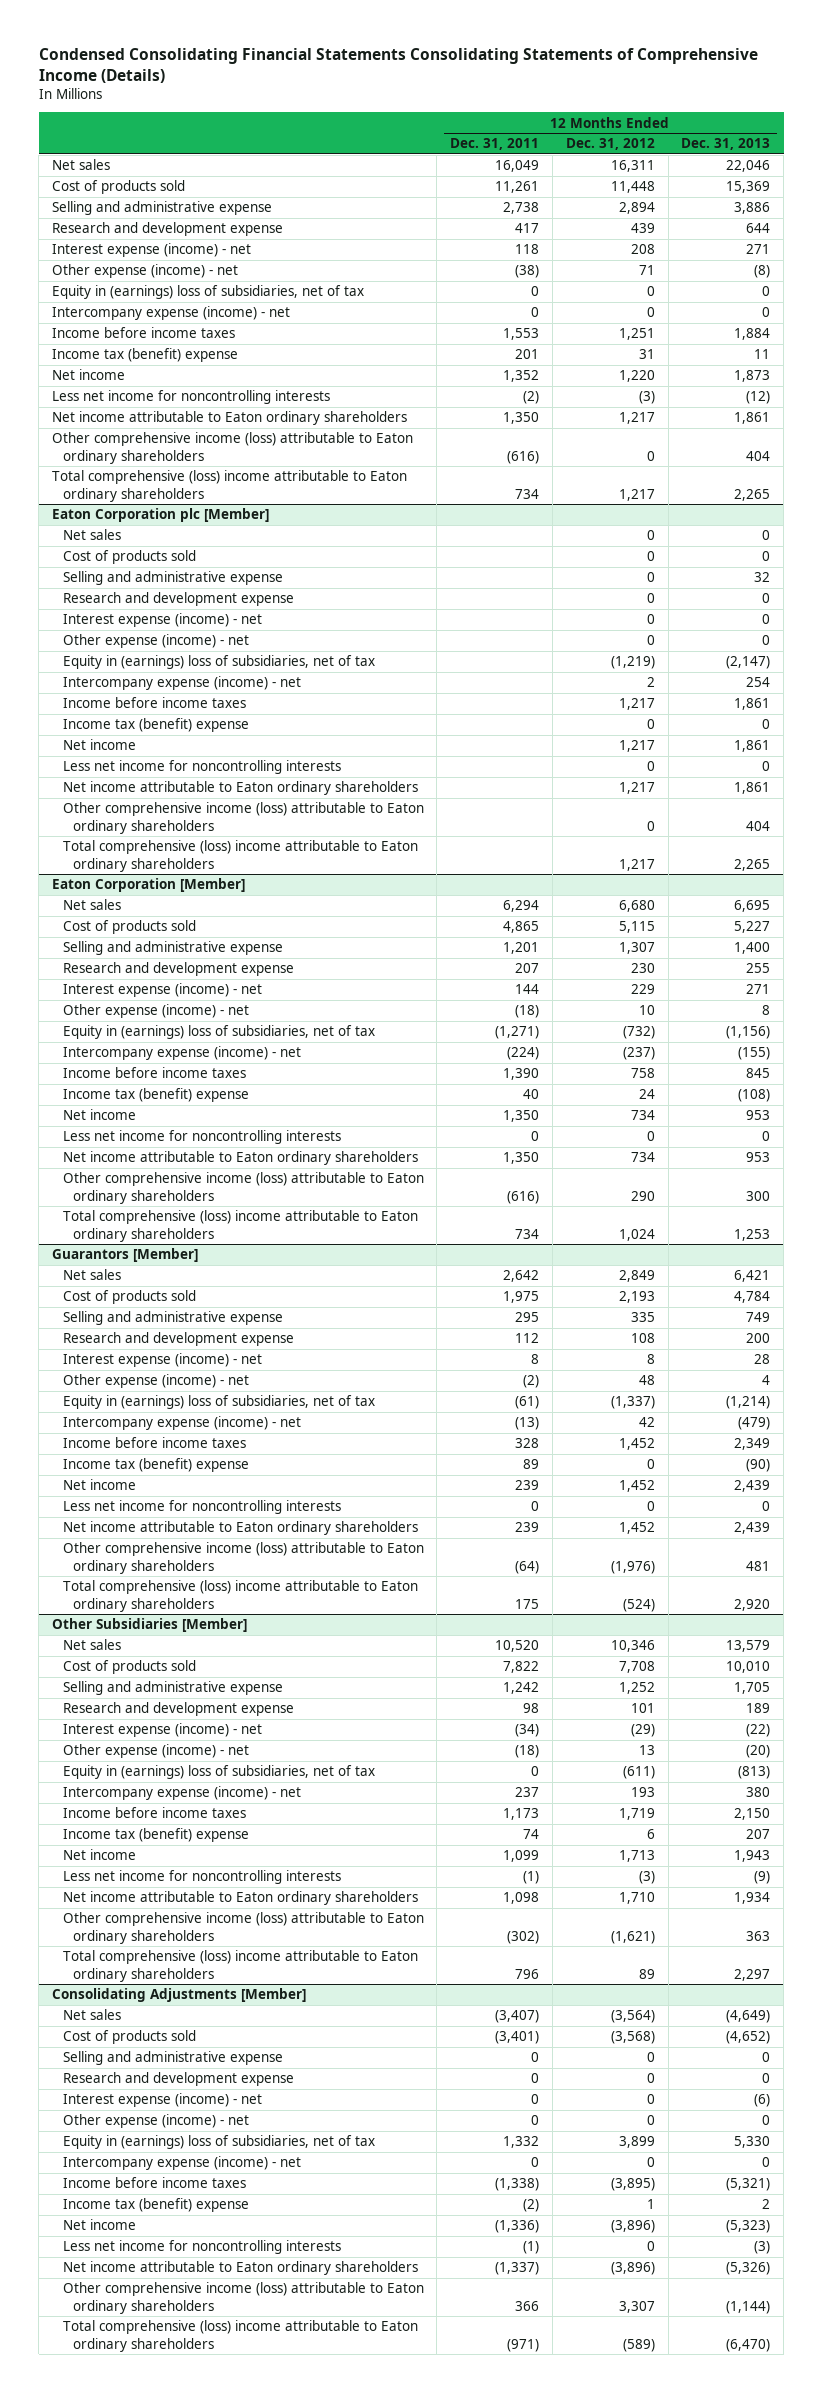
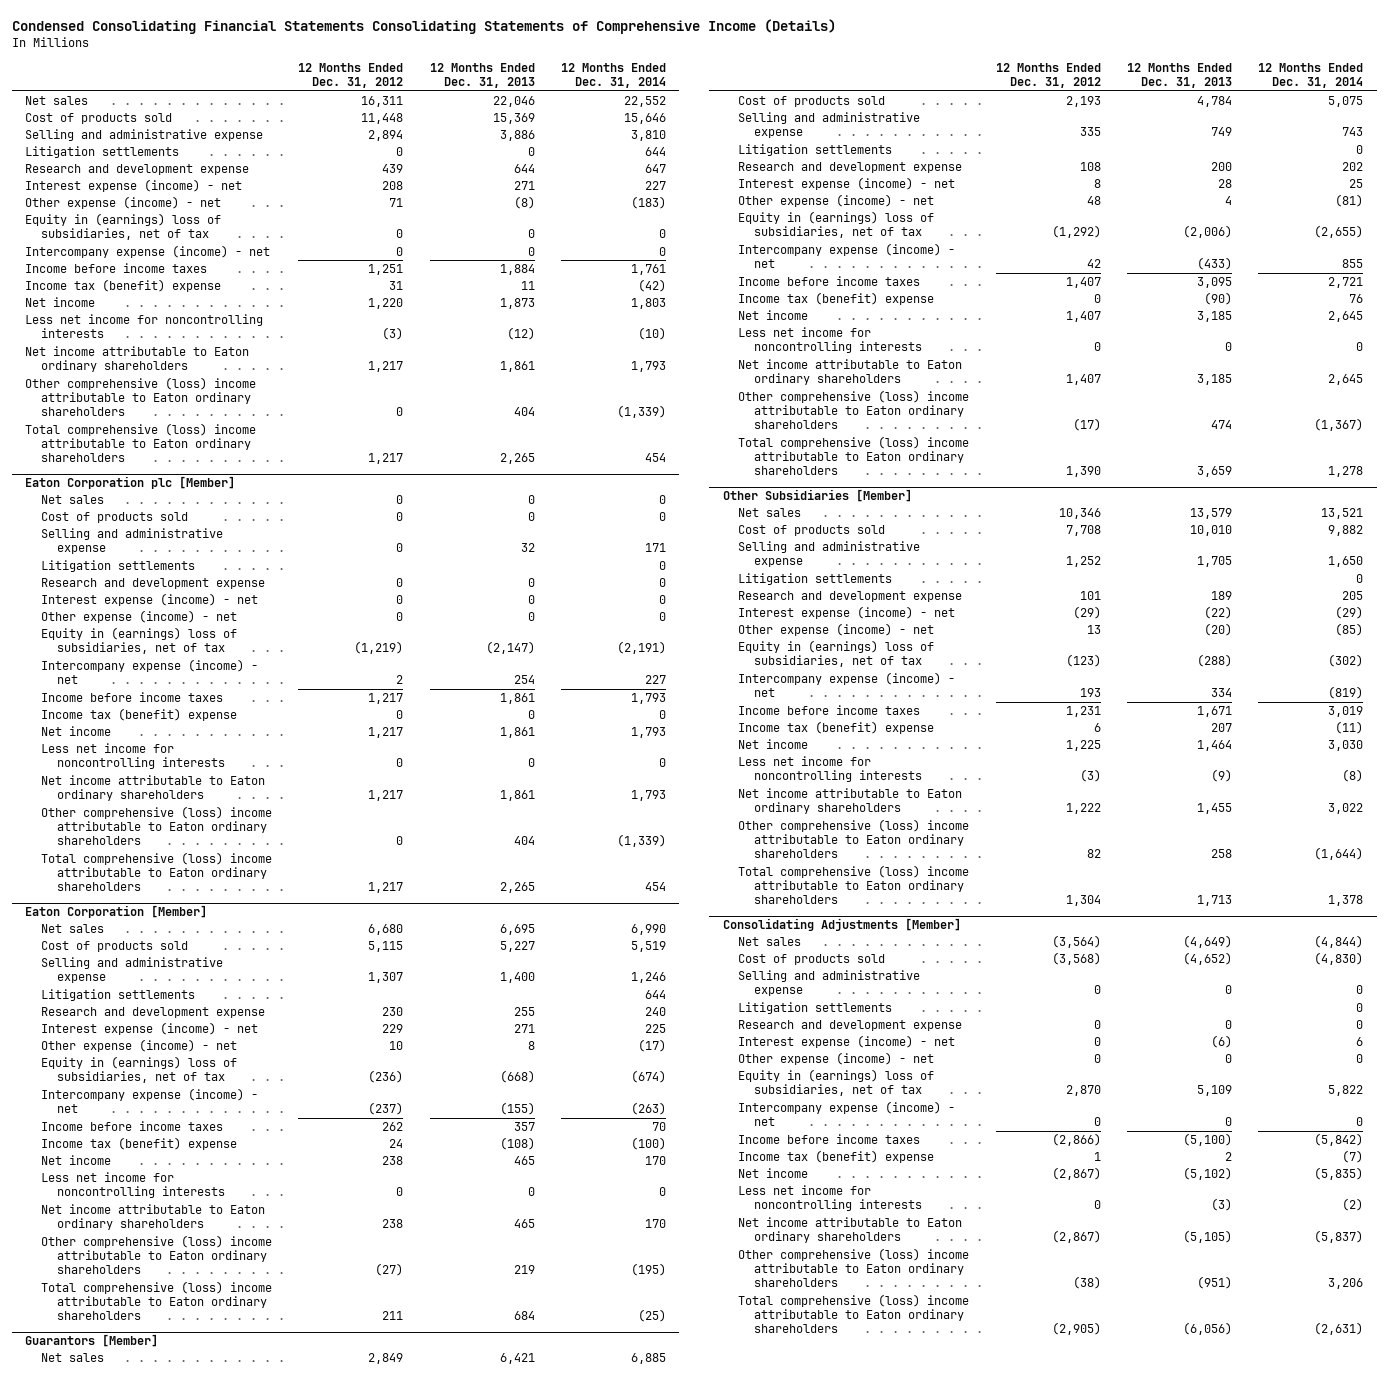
[450,138,540,151] Dec. 31, 2011 -> none
none -> [560,63,666,89] 12 Months Ended Dec. 31, 2014
none -> [25,146,180,159] Litigation settlements
[52,432,414,464] Other comprehensive income (loss) attributable to Eaton ordinary shareholders -> [25,377,257,417] Other comprehensive (loss) income attributable to Eaton ordinary shareholders
none -> [40,560,195,573] Litigation settlements
[62,802,424,834] Other comprehensive income (loss) attributable to Eaton ordinary shareholders -> [40,806,272,846] Other comprehensive (loss) income attributable to Eaton ordinary shareholders
none -> [40,989,195,1002] Litigation settlements
[622,1026,655,1040] (732) -> [368,1070,404,1084] (236)
[726,1026,771,1040] (1,156) -> [499,1070,535,1084] (668)
[630,1068,655,1079] 758 -> [382,1122,404,1132] 262
[746,1068,771,1079] 845 -> [513,1122,535,1132] 357
[630,1110,655,1121] 734 -> [382,1156,404,1166] 238
[746,1110,771,1121] 953 -> [513,1156,535,1166] 465
[630,1152,655,1163] 734 -> [382,1219,404,1229] 238
[746,1152,771,1163] 953 -> [513,1219,535,1229] 465
[62,1172,424,1204] Other comprehensive income (loss) attributable to Eaton ordinary shareholders -> [40,1235,272,1275] Other comprehensive (loss) income attributable to Eaton ordinary shareholders
[630,1190,655,1201] 290 -> [375,1263,404,1277] (27)
[746,1190,771,1201] 300 -> [513,1265,535,1275] 219
[618,1228,655,1241] 1,024 -> [382,1311,404,1321] 211
[734,1228,771,1241] 1,253 -> [513,1311,535,1321] 684
none -> [738,144,893,157] Litigation settlements
[610,1396,655,1410] (1,337) -> [1051,225,1101,239] (1,292)
[726,1396,771,1410] (1,214) -> [1183,225,1233,239] (2,006)
[738,1417,771,1431] (479) -> [1197,257,1233,271] (433)
[618,1438,655,1451] 1,452 -> [1065,277,1101,289] 1,407
[734,1438,771,1451] 2,349 -> [1197,277,1233,289] 3,095
[618,1480,655,1493] 1,452 -> [1065,311,1101,323] 1,407
[734,1480,771,1493] 2,439 -> [1197,311,1233,323] 3,185
[618,1522,655,1535] 1,452 -> [1065,374,1101,386] 1,407
[734,1522,771,1535] 2,439 -> [1197,374,1233,386] 3,185
[62,1542,424,1574] Other comprehensive income (loss) attributable to Eaton ordinary shareholders -> [738,390,970,430] Other comprehensive (loss) income attributable to Eaton ordinary shareholders
[610,1560,655,1574] (1,976) -> [1072,418,1101,432] (17)
[746,1560,771,1571] 481 -> [1211,420,1233,430] 474
[622,1598,655,1612] (524) -> [1065,466,1101,478] 1,390
[734,1598,771,1611] 2,920 -> [1197,466,1233,478] 3,659
none -> [738,573,893,586] Litigation settlements
[622,1766,655,1780] (611) -> [1065,654,1101,668] (123)
[738,1766,771,1780] (813) -> [1197,654,1233,668] (288)
[746,1787,771,1798] 380 -> [1211,688,1233,698] 334
[618,1808,655,1821] 1,719 -> [1065,706,1101,718] 1,231
[734,1808,771,1821] 2,150 -> [1197,706,1233,718] 1,671
[618,1850,655,1863] 1,713 -> [1065,740,1101,752] 1,225
[734,1850,771,1863] 1,943 -> [1197,740,1233,752] 1,464
[618,1892,655,1905] 1,710 -> [1065,803,1101,815] 1,222
[734,1892,771,1905] 1,934 -> [1197,803,1233,815] 1,455
[62,1912,424,1944] Other comprehensive income (loss) attributable to Eaton ordinary shareholders -> [738,819,970,859] Other comprehensive (loss) income attributable to Eaton ordinary shareholders
[610,1930,655,1944] (1,621) -> [1086,849,1101,859] 82
[746,1930,771,1941] 363 -> [1211,849,1233,859] 258
[638,1968,655,1979] 89 -> [1065,895,1101,907] 1,304
[734,1968,771,1981] 2,297 -> [1197,895,1233,907] 1,713
none -> [738,1002,893,1015] Litigation settlements
[618,2136,655,2149] 3,899 -> [1065,1085,1101,1097] 2,870
[734,2136,771,2149] 5,330 -> [1197,1085,1233,1097] 5,109
[610,2178,655,2192] (3,895) -> [1051,1133,1101,1147] (2,866)
[726,2178,771,2192] (5,321) -> [1183,1133,1233,1147] (5,100)
[610,2220,655,2234] (3,896) -> [1051,1167,1101,1181] (2,867)
[726,2220,771,2234] (5,323) -> [1183,1167,1233,1181] (5,102)
[610,2262,655,2276] (3,896) -> [1051,1230,1101,1244] (2,867)
[726,2262,771,2276] (5,326) -> [1183,1230,1233,1244] (5,105)
[62,2282,424,2314] Other comprehensive income (loss) attributable to Eaton ordinary shareholders -> [738,1248,970,1288] Other comprehensive (loss) income attributable to Eaton ordinary shareholders
[618,2300,655,2313] 3,307 -> [1072,1276,1101,1290] (38)
[726,2300,771,2314] (1,144) -> [1197,1276,1233,1290] (951)
[622,2338,655,2352] (589) -> [1051,1322,1101,1336] (2,905)
[726,2338,771,2352] (6,470) -> [1183,1322,1233,1336] (6,056)

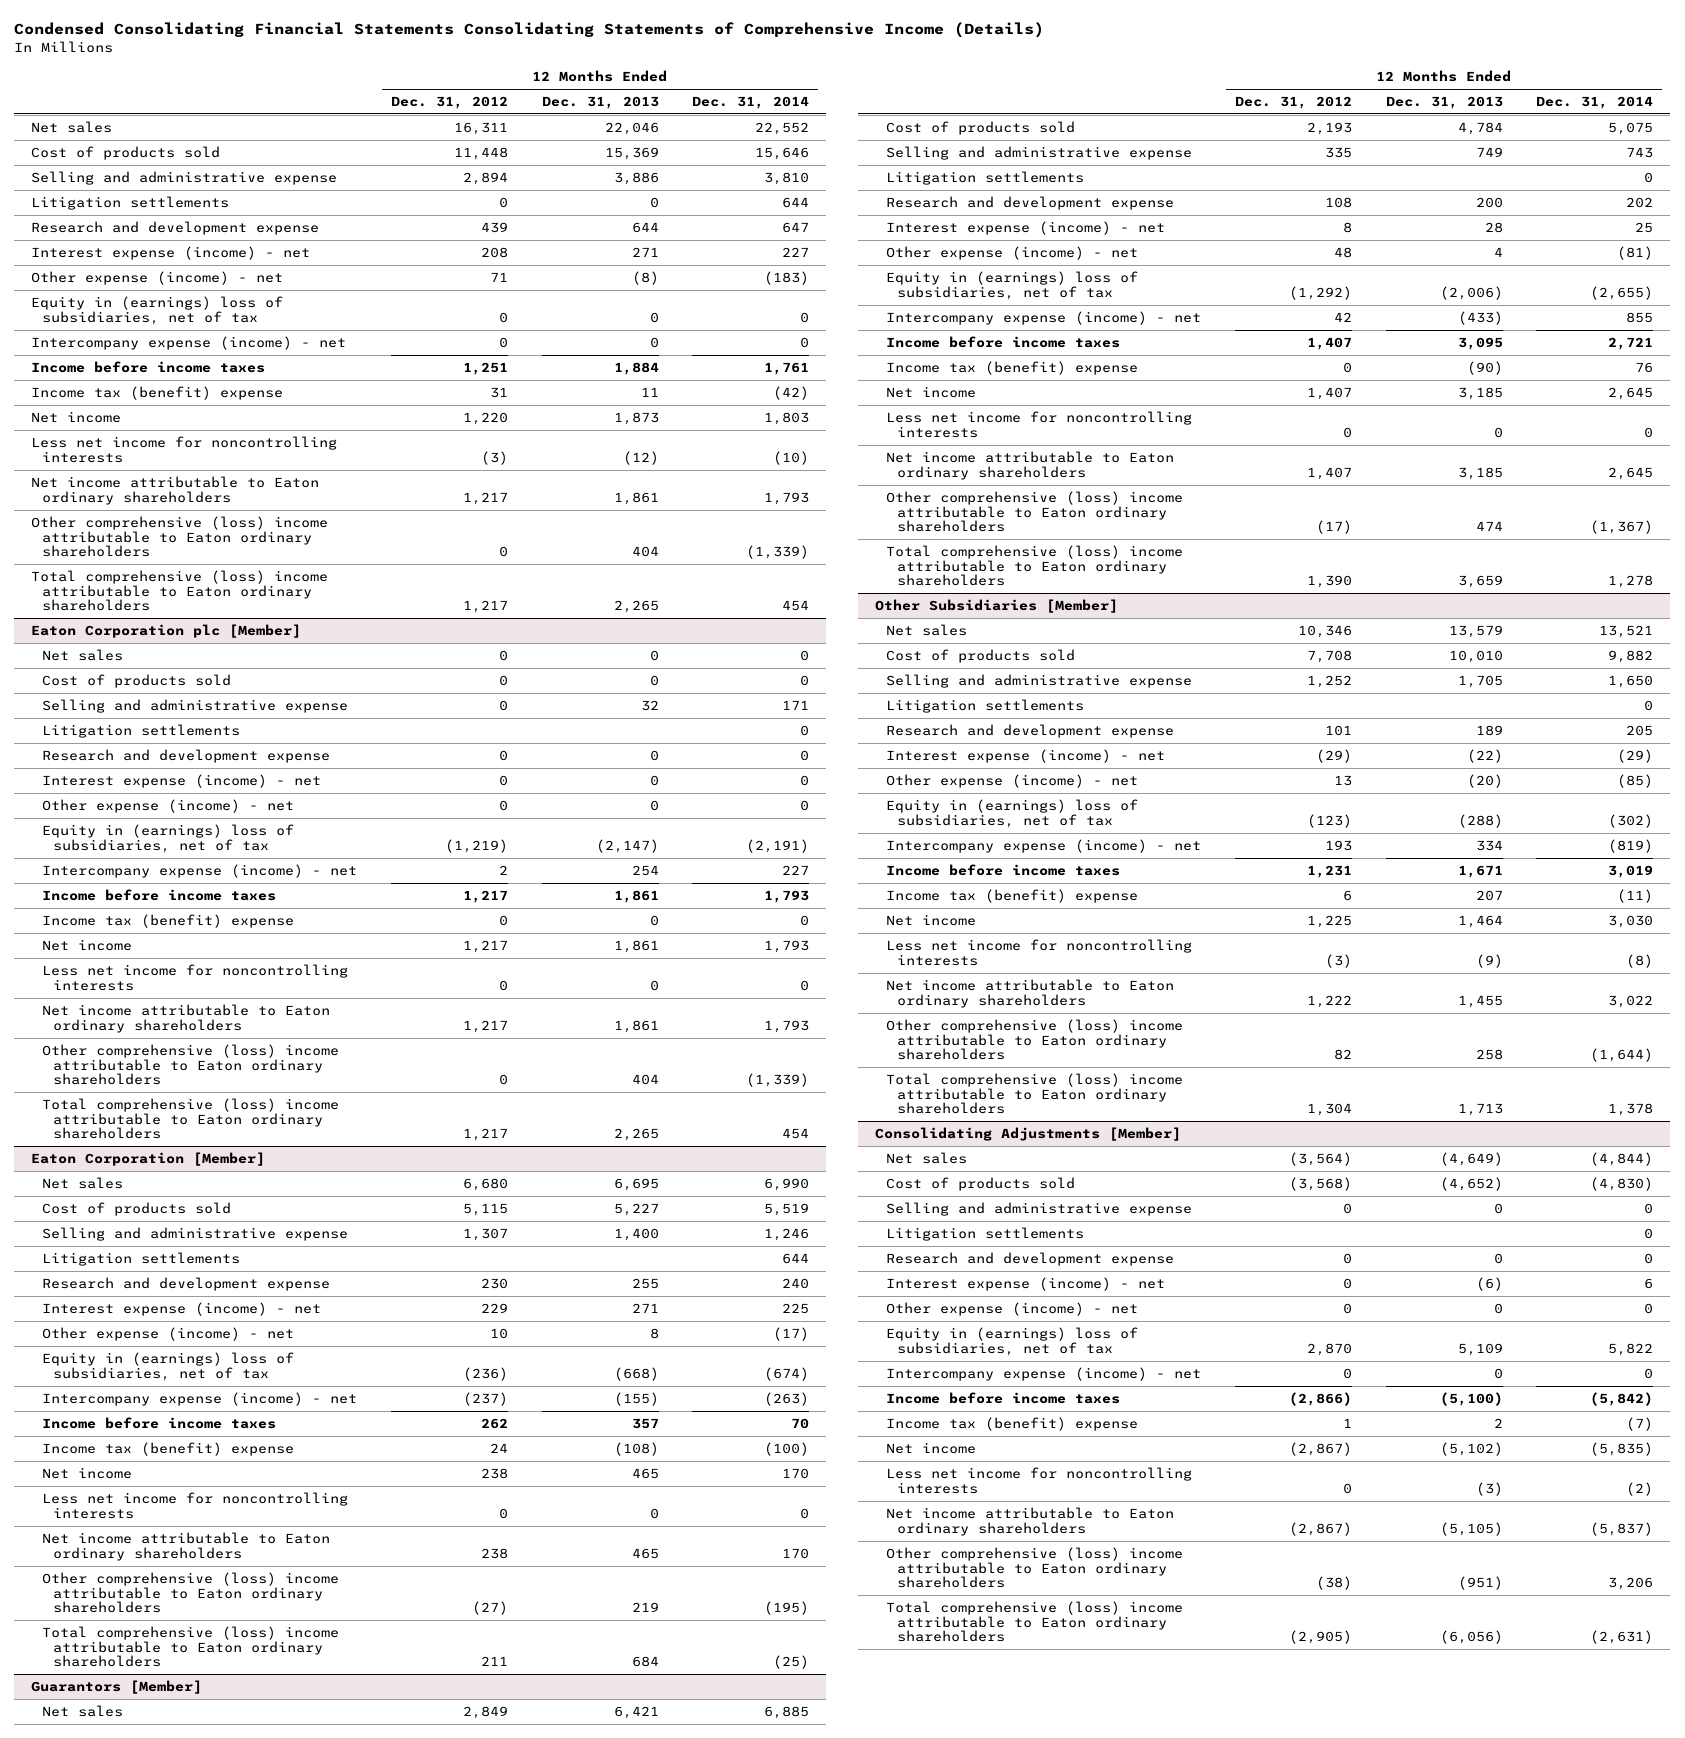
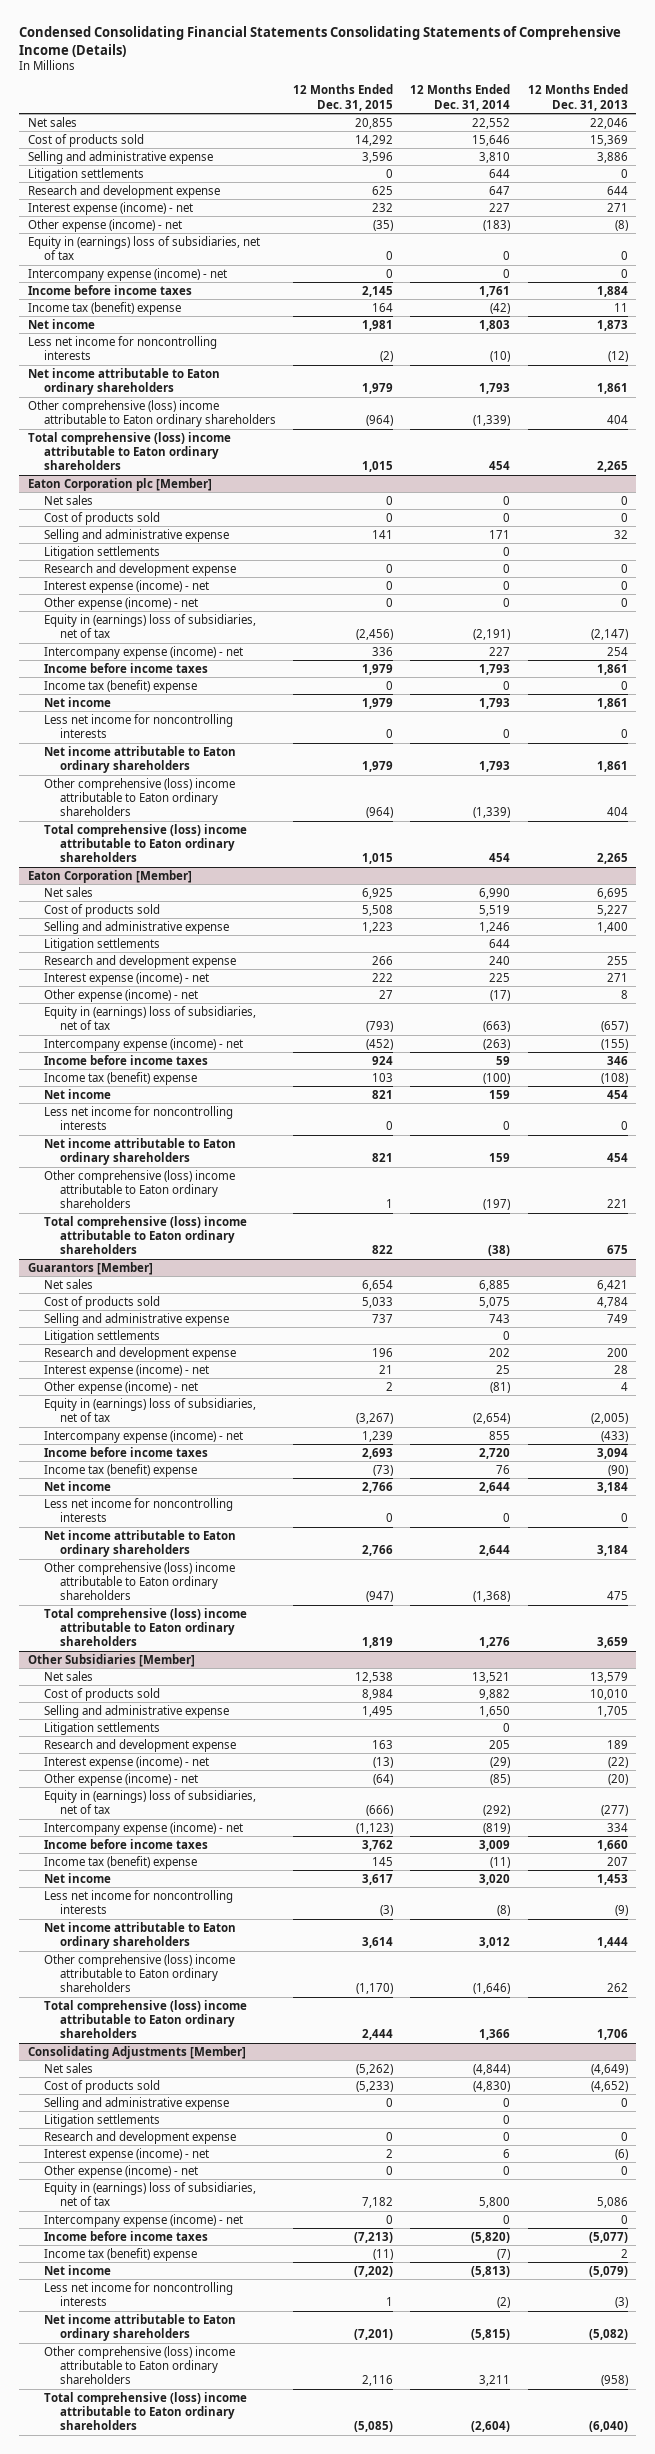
[390,95,508,109] Dec. 31, 2012 -> none
none -> [293,84,394,111] 12 Months Ended Dec. 31, 2015
[613,1366,659,1381] (668) -> [600,1021,628,1033] (657)
[764,1366,810,1381] (674) -> [483,1021,511,1033] (663)
[631,1417,659,1429] 357 -> [606,1055,628,1065] 346
[791,1417,810,1429] 70 -> [496,1055,511,1065] 59
[631,1467,659,1479] 465 -> [606,1089,628,1099] 454
[782,1467,810,1479] 170 -> [489,1089,511,1099] 159
[631,1547,659,1559] 465 -> [606,1153,628,1163] 454
[782,1547,810,1559] 170 -> [489,1153,511,1163] 159
[631,1602,659,1613] 219 -> [606,1199,628,1209] 221
[764,1601,810,1616] (195) -> [483,1199,511,1211] (197)
[631,1656,659,1668] 684 -> [606,1245,628,1255] 675
[773,1655,810,1670] (25) -> [488,1245,511,1257] (38)
[1439,285,1503,300] (2,006) -> [590,1413,628,1425] (2,005)
[1590,285,1654,300] (2,655) -> [473,1413,511,1425] (2,654)
[1457,336,1503,350] 3,095 -> [596,1447,628,1459] 3,094
[1608,336,1654,350] 2,721 -> [479,1447,511,1459] 2,720
[1457,386,1503,400] 3,185 -> [596,1481,628,1493] 3,184
[1608,386,1654,400] 2,645 -> [479,1481,511,1493] 2,644
[1457,466,1503,480] 3,185 -> [596,1545,628,1557] 3,184
[1608,466,1654,480] 2,645 -> [479,1545,511,1557] 2,644
[1475,521,1503,532] 474 -> [606,1591,628,1601] 475
[1590,520,1654,535] (1,367) -> [473,1591,511,1603] (1,368)
[1608,575,1654,589] 1,278 -> [479,1637,511,1649] 1,276
[1457,813,1503,828] (288) -> [600,1805,628,1817] (277)
[1608,813,1654,828] (302) -> [483,1805,511,1817] (292)
[1457,864,1503,878] 1,671 -> [596,1839,628,1851] 1,660
[1608,864,1654,878] 3,019 -> [479,1839,511,1851] 3,009
[1457,914,1503,928] 1,464 -> [596,1873,628,1885] 1,453
[1608,914,1654,928] 3,030 -> [479,1873,511,1885] 3,020
[1457,994,1503,1008] 1,455 -> [596,1937,628,1949] 1,444
[1608,994,1654,1008] 3,022 -> [479,1937,511,1949] 3,012
[1475,1049,1503,1061] 258 -> [606,1983,628,1993] 262
[1590,1048,1654,1063] (1,644) -> [473,1983,511,1995] (1,646)
[1457,1103,1503,1117] 1,713 -> [596,2029,628,2041] 1,706
[1608,1103,1654,1117] 1,378 -> [479,2029,511,2041] 1,366
[1457,1342,1503,1356] 5,109 -> [596,2197,628,2209] 5,086
[1608,1342,1654,1356] 5,822 -> [479,2197,511,2209] 5,800
[1439,1391,1503,1406] (5,100) -> [588,2231,628,2243] (5,077)
[1590,1391,1654,1406] (5,842) -> [471,2231,511,2243] (5,820)
[1439,1441,1503,1456] (5,102) -> [588,2265,628,2277] (5,079)
[1590,1441,1654,1456] (5,835) -> [471,2265,511,2277] (5,813)
[1439,1521,1503,1536] (5,105) -> [588,2329,628,2341] (5,082)
[1590,1521,1654,1536] (5,837) -> [471,2329,511,2341] (5,815)
[1457,1576,1503,1591] (951) -> [600,2375,628,2387] (958)
[1608,1577,1654,1591] 3,206 -> [479,2375,511,2387] 3,211
[1439,1630,1503,1645] (6,056) -> [588,2421,628,2433] (6,040)
[1590,1630,1654,1645] (2,631) -> [471,2421,511,2433] (2,604)

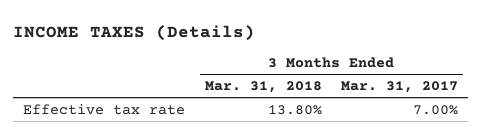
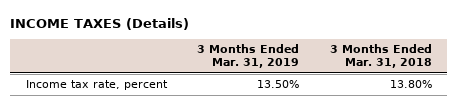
[341,81,459,94] Mar. 31, 2017 -> none
none -> [197,44,300,69] 3 Months Ended Mar. 31, 2019
[22,103,185,115] Effective tax rate -> [25,80,168,91] Income tax rate, percent

